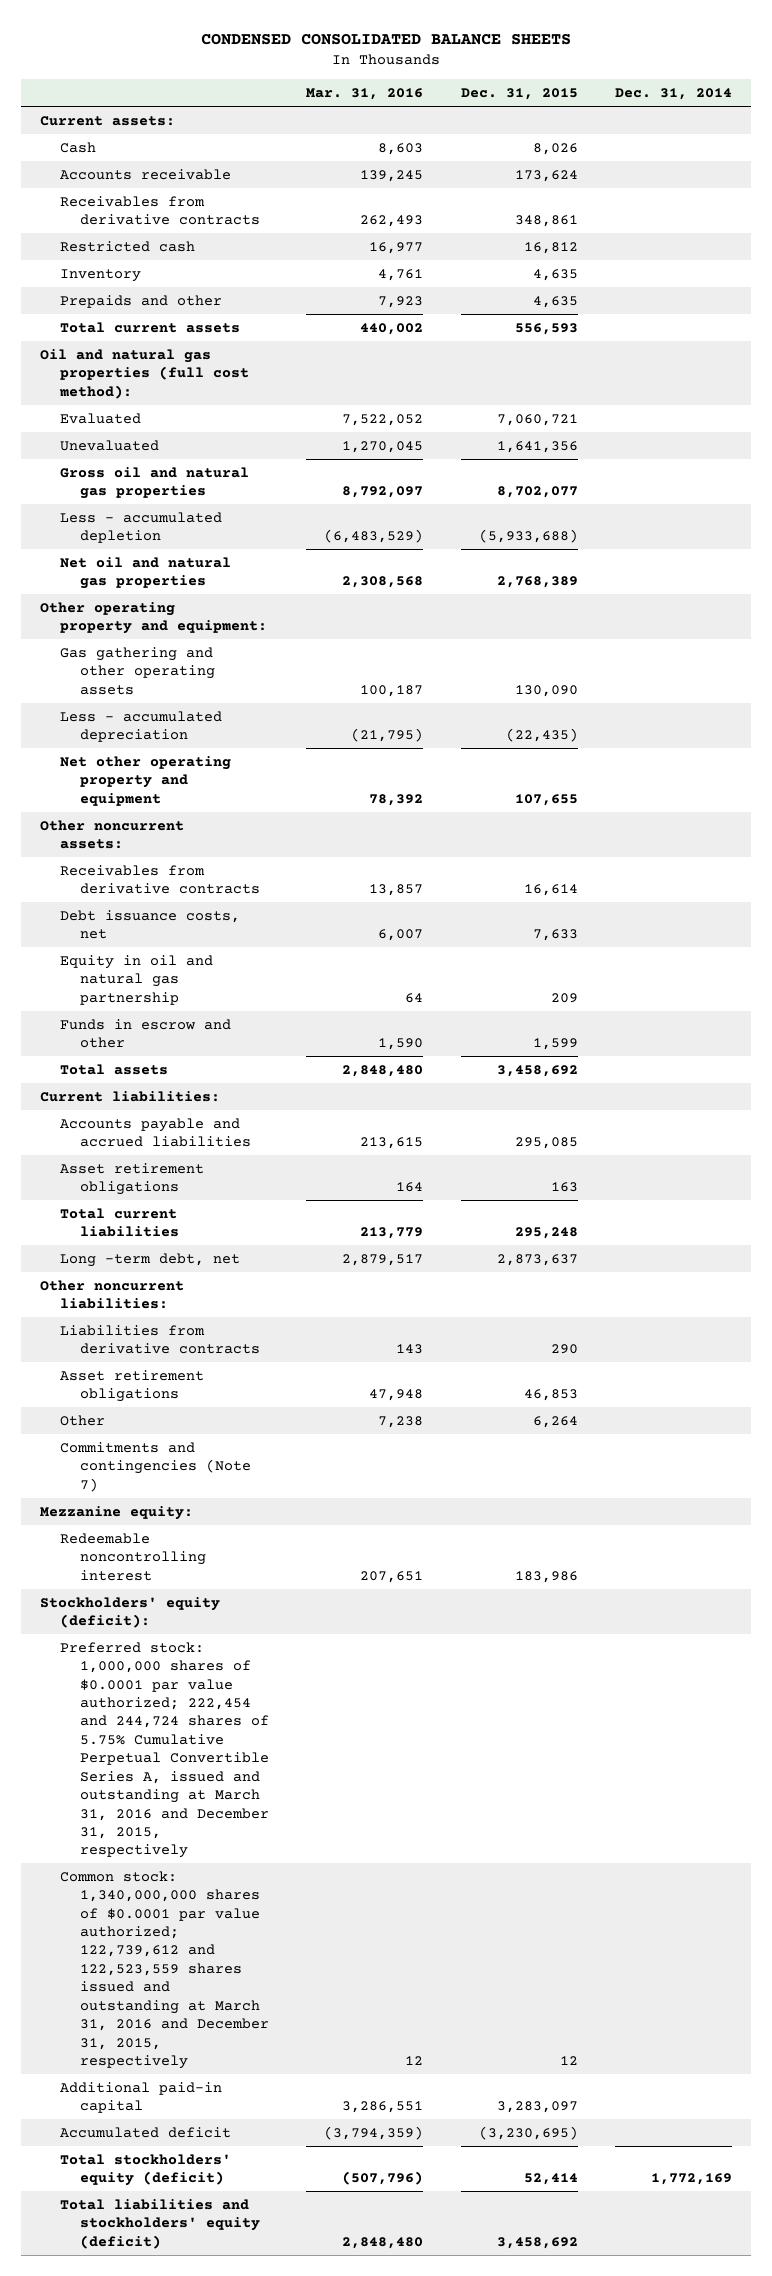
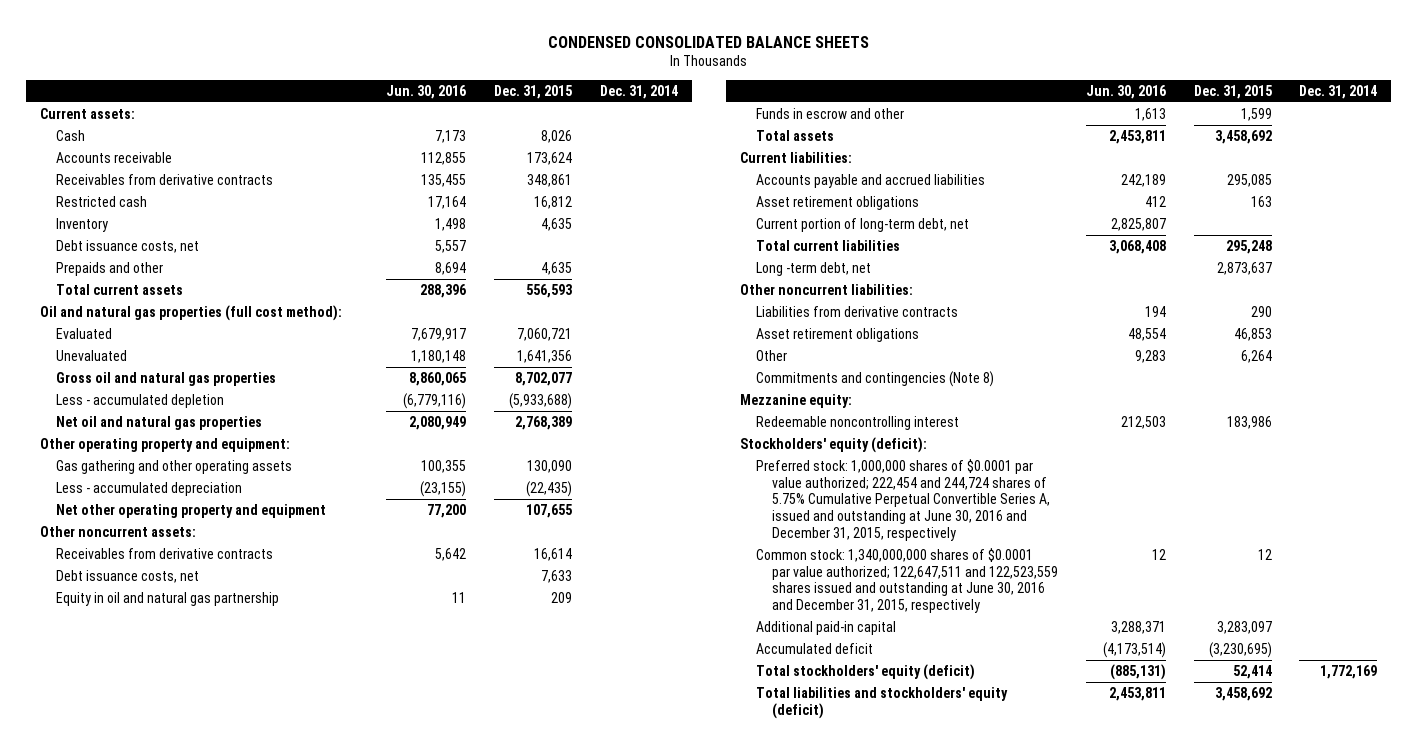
[306,88,424,101] Mar. 31, 2016 -> none
none -> [385,84,466,99] Jun. 30, 2016
none -> [55,239,199,253] Debt issuance costs, net
none -> [755,217,969,232] Current portion of long-term debt, net
[59,1441,251,1492] Commitments and contingencies (Note 7) -> [755,370,994,387] Commitments and contingencies (Note 8)
[59,1641,269,1859] Preferred stock: 1,000,000 shares of $0.0001 par value authorized; 222,454 and 244,724 shares of 5.75% Cumulative Perpetual Convertible Series A, issued and outstanding at March 31, 2016 and December 31, 2015, respectively -> [755,458,1050,541] Preferred stock: 1,000,000 shares of $0.0001 par value authorized; 222,454 and 244,724 shares of 5.75% Cumulative Perpetual Convertible Series A, issued and outstanding at June 30, 2016 and December 31, 2015, respectively
[59,1870,269,2069] Common stock: 1,340,000,000 shares of $0.0001 par value authorized; 122,739,612 and 122,523,559 shares issued and outstanding at March 31, 2016 and December 31, 2015, respectively -> [755,547,1058,613] Common stock: 1,340,000,000 shares of $0.0001 par value authorized; 122,647,511 and 122,523,559 shares issued and outstanding at June 30, 2016 and December 31, 2015, respectively

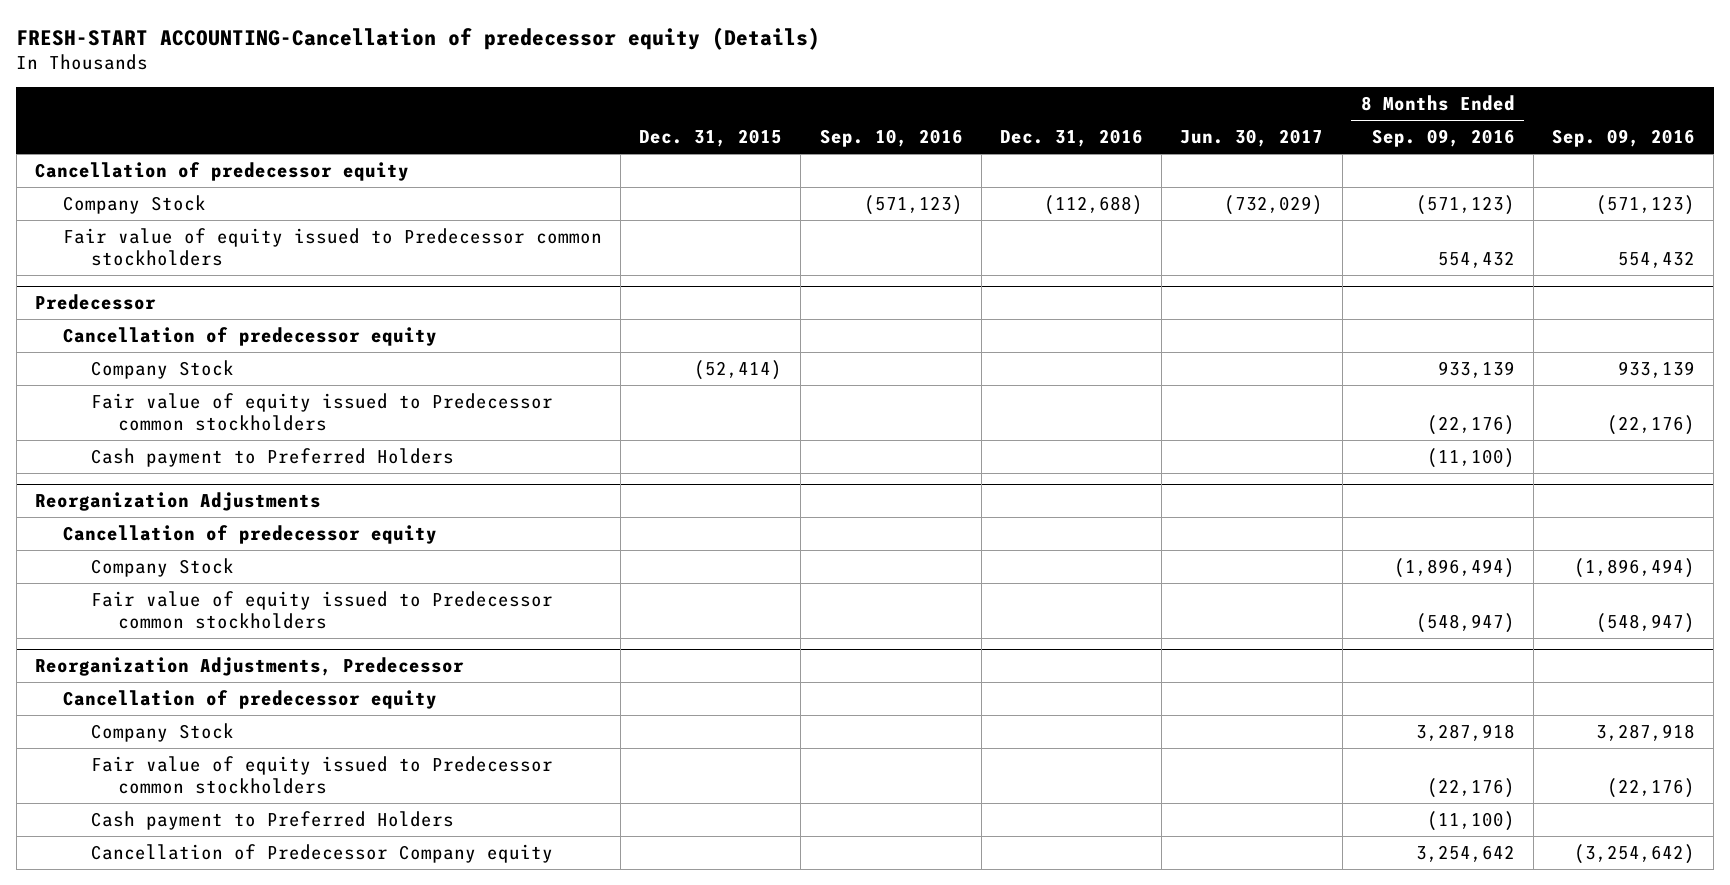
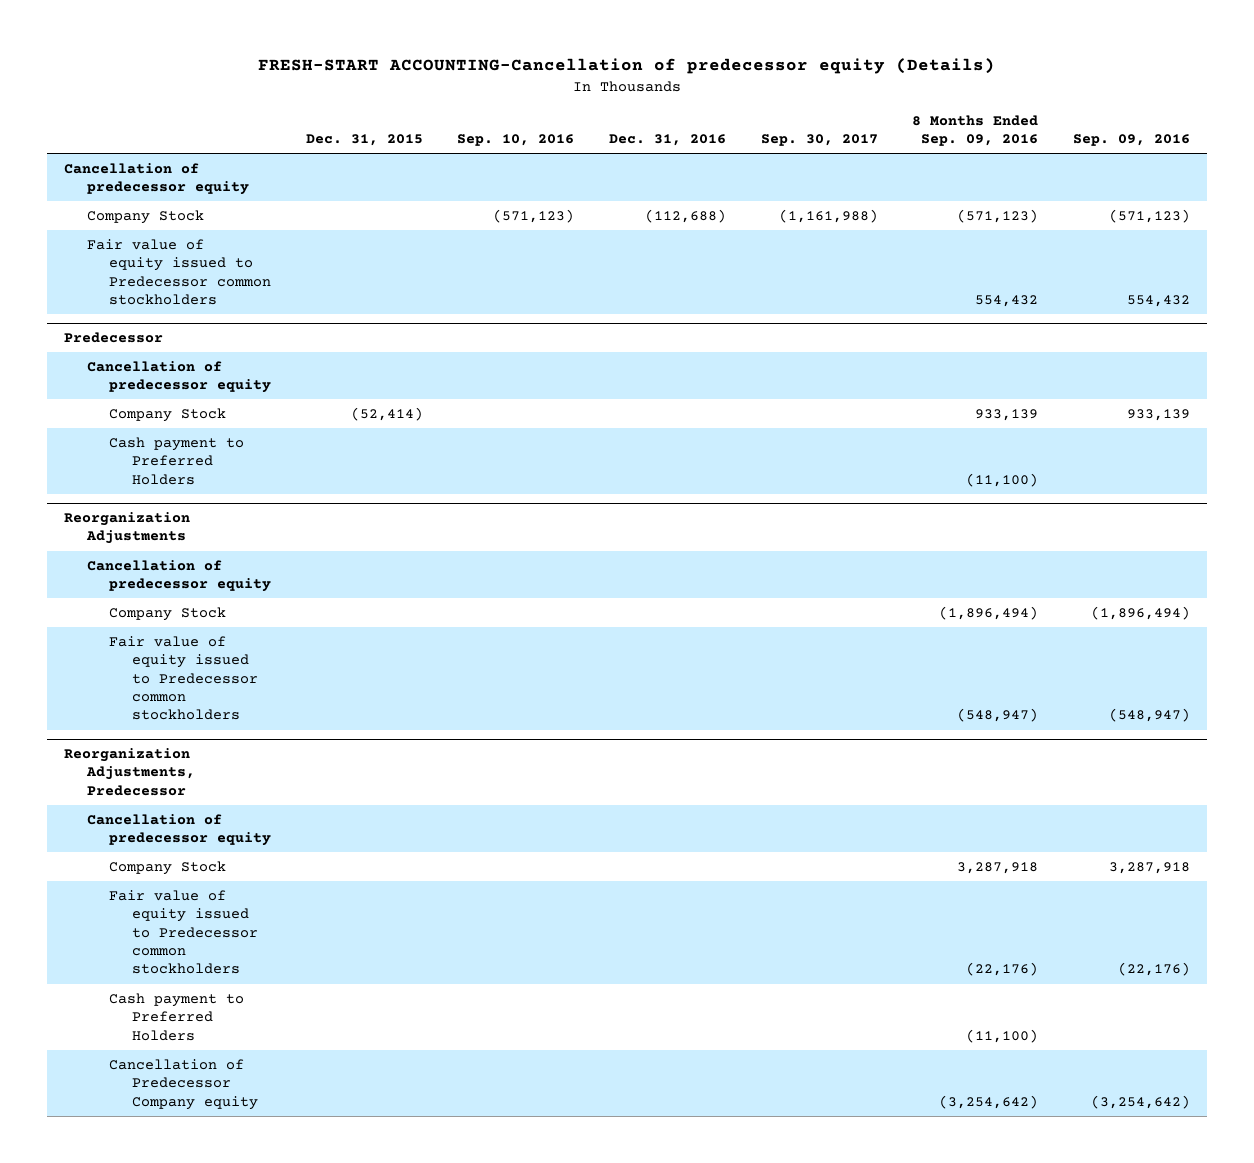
[1180,129,1324,148] Jun. 30, 2017 -> none
none -> [760,134,878,147] Sep. 30, 2017
[90,392,553,432] Fair value of equity issued to Predecessor common stockholders -> none
[1415,844,1515,862] 3,254,642 -> [939,1094,1039,1109] (3,254,642)

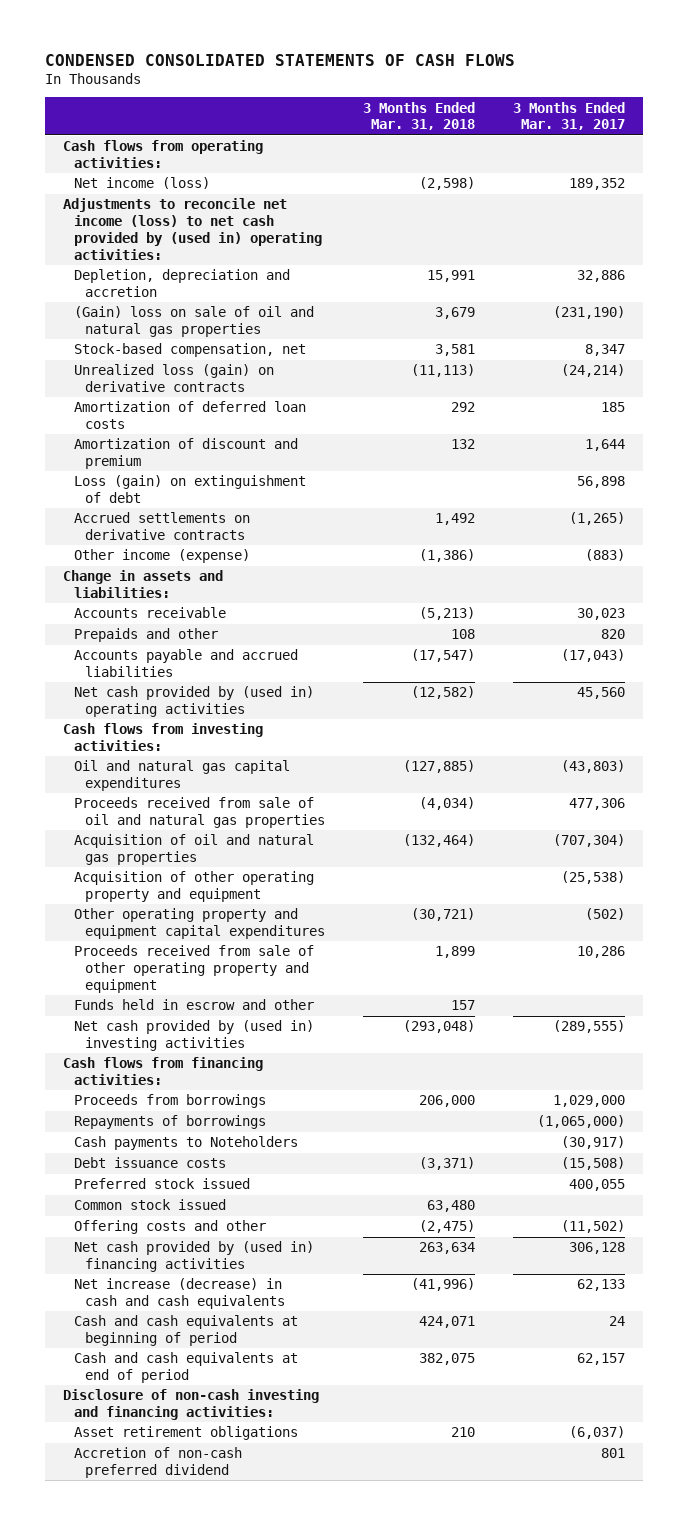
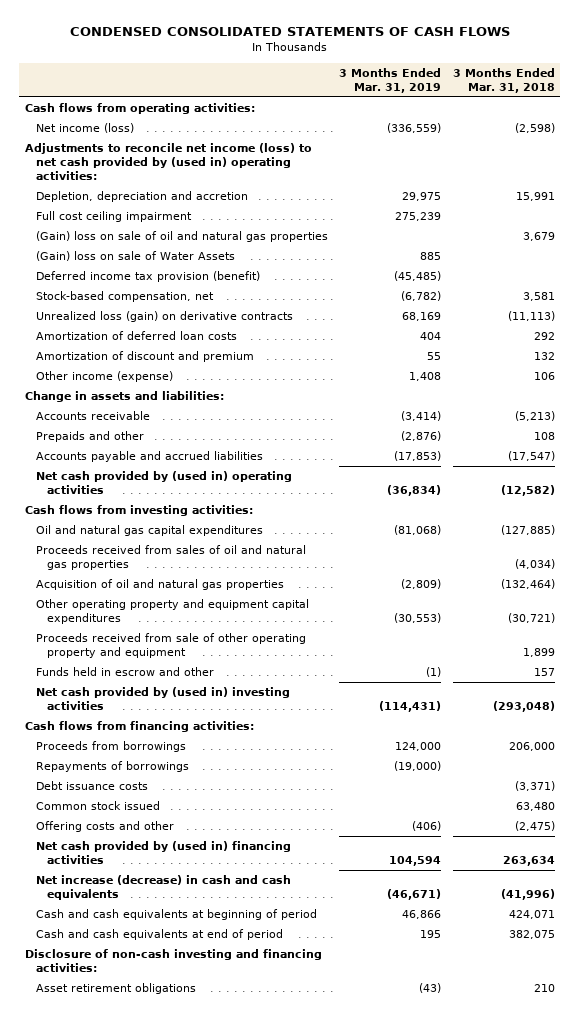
[512,101,625,131] 3 Months Ended Mar. 31, 2017 -> none
none -> [339,67,442,93] 3 Months Ended Mar. 31, 2019
none -> [36,211,193,223] Full cost ceiling impairment
none -> [36,251,236,262] (Gain) loss on sale of Water Assets
none -> [36,271,261,283] Deferred income tax provision (benefit)
[74,475,307,503] Loss (gain) on extinguishment of debt -> none
[74,512,251,540] Accrued settlements on derivative contracts -> none
[418,549,475,563] (1,386) -> [533,372,555,381] 106
[74,797,325,828] Proceeds received from sale of oil and natural gas properties -> [36,545,307,571] Proceeds received from sales of oil and natural gas properties
[74,871,315,902] Acquisition of other operating property and equipment -> none
[74,1136,299,1151] Cash payments to Noteholders -> none
[74,1178,251,1190] Preferred stock issued -> none
[74,1447,243,1478] Accretion of non-cash preferred dividend -> none

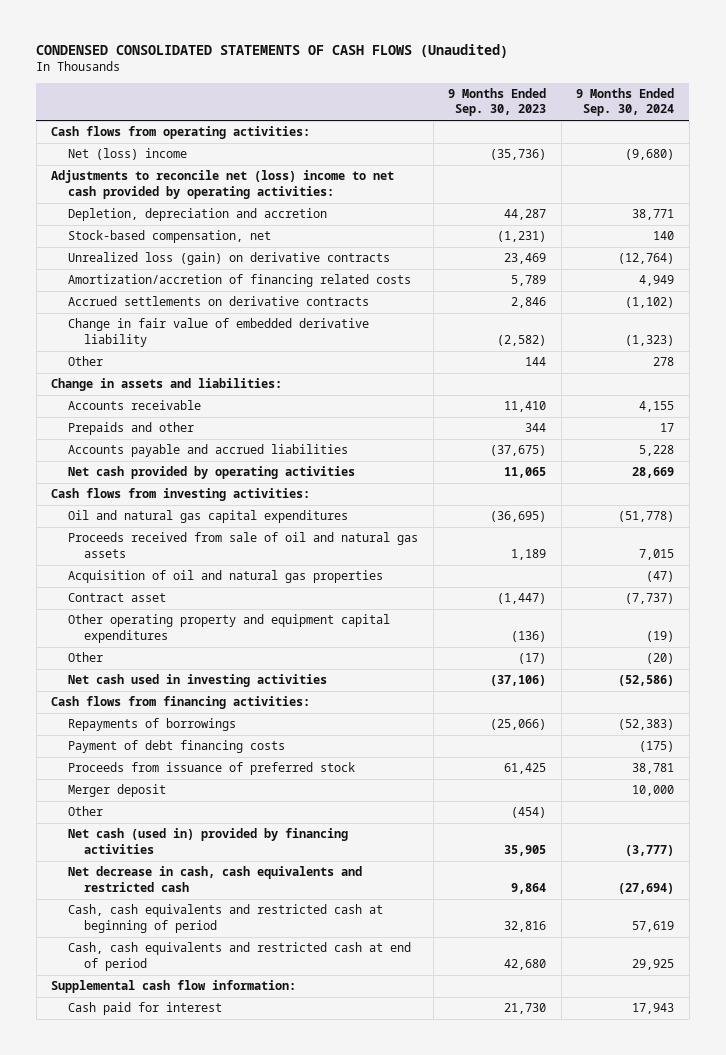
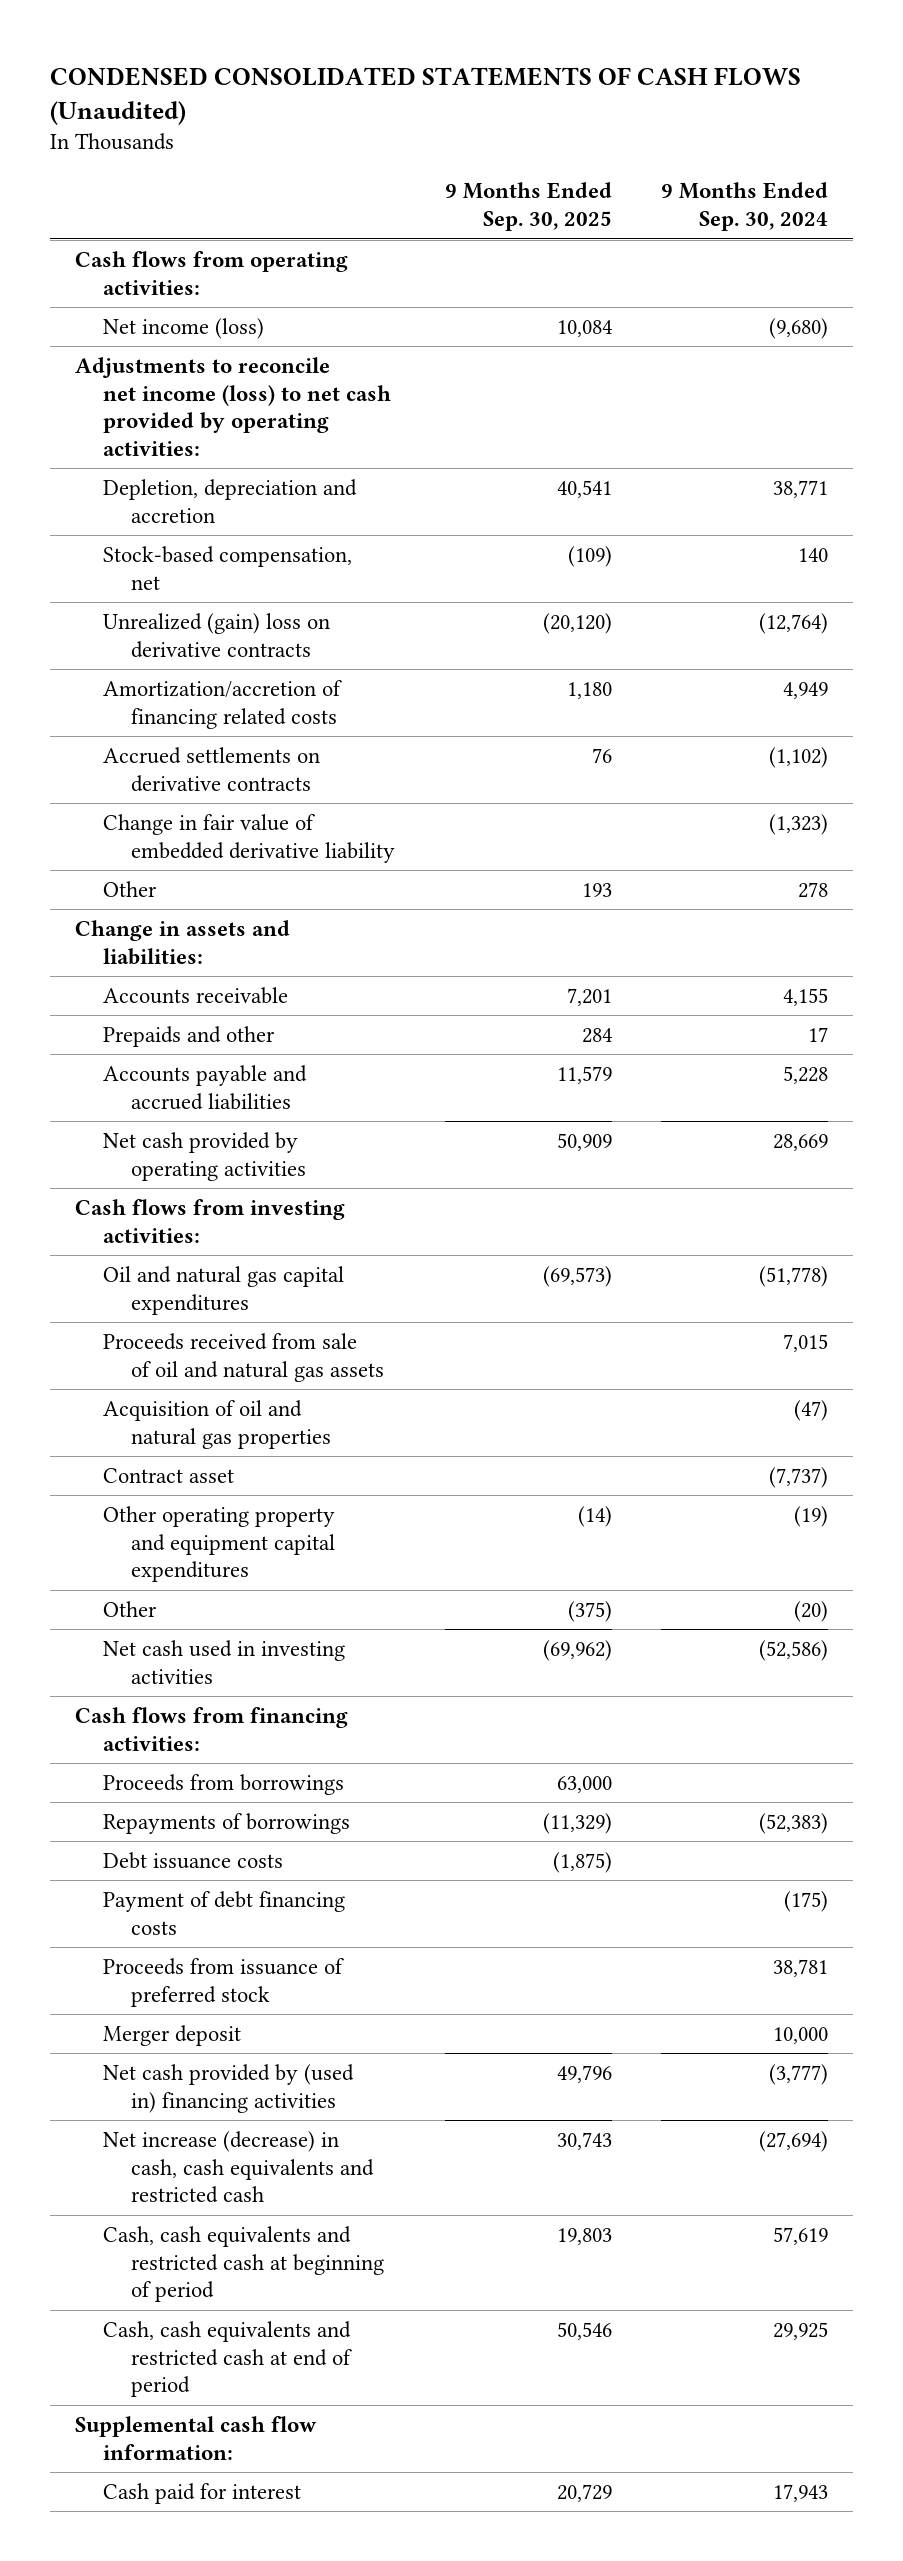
[448,88,547,117] 9 Months Ended Sep. 30, 2023 -> none
none -> [444,182,612,232] 9 Months Ended Sep. 30, 2025
[67,148,187,161] Net (loss) income -> [102,317,264,339] Net income (loss)
[51,170,395,199] Adjustments to reconcile net (loss) income to net cash provided by operating activities: -> [74,356,391,457] Adjustments to reconcile net income (loss) to net cash provided by operating activities:
[67,252,390,266] Unrealized loss (gain) on derivative contracts -> [102,612,330,658] Unrealized (gain) loss on derivative contracts
none -> [102,1773,344,1795] Proceeds from borrowings
none -> [102,1851,283,1869] Debt issuance costs
[67,806,103,817] Other -> none
[67,828,348,854] Net cash (used in) provided by financing activities -> [102,2063,354,2113] Net cash provided by (used in) financing activities
[67,866,362,892] Net decrease in cash, cash equivalents and restricted cash -> [102,2130,375,2204] Net increase (decrease) in cash, cash equivalents and restricted cash

